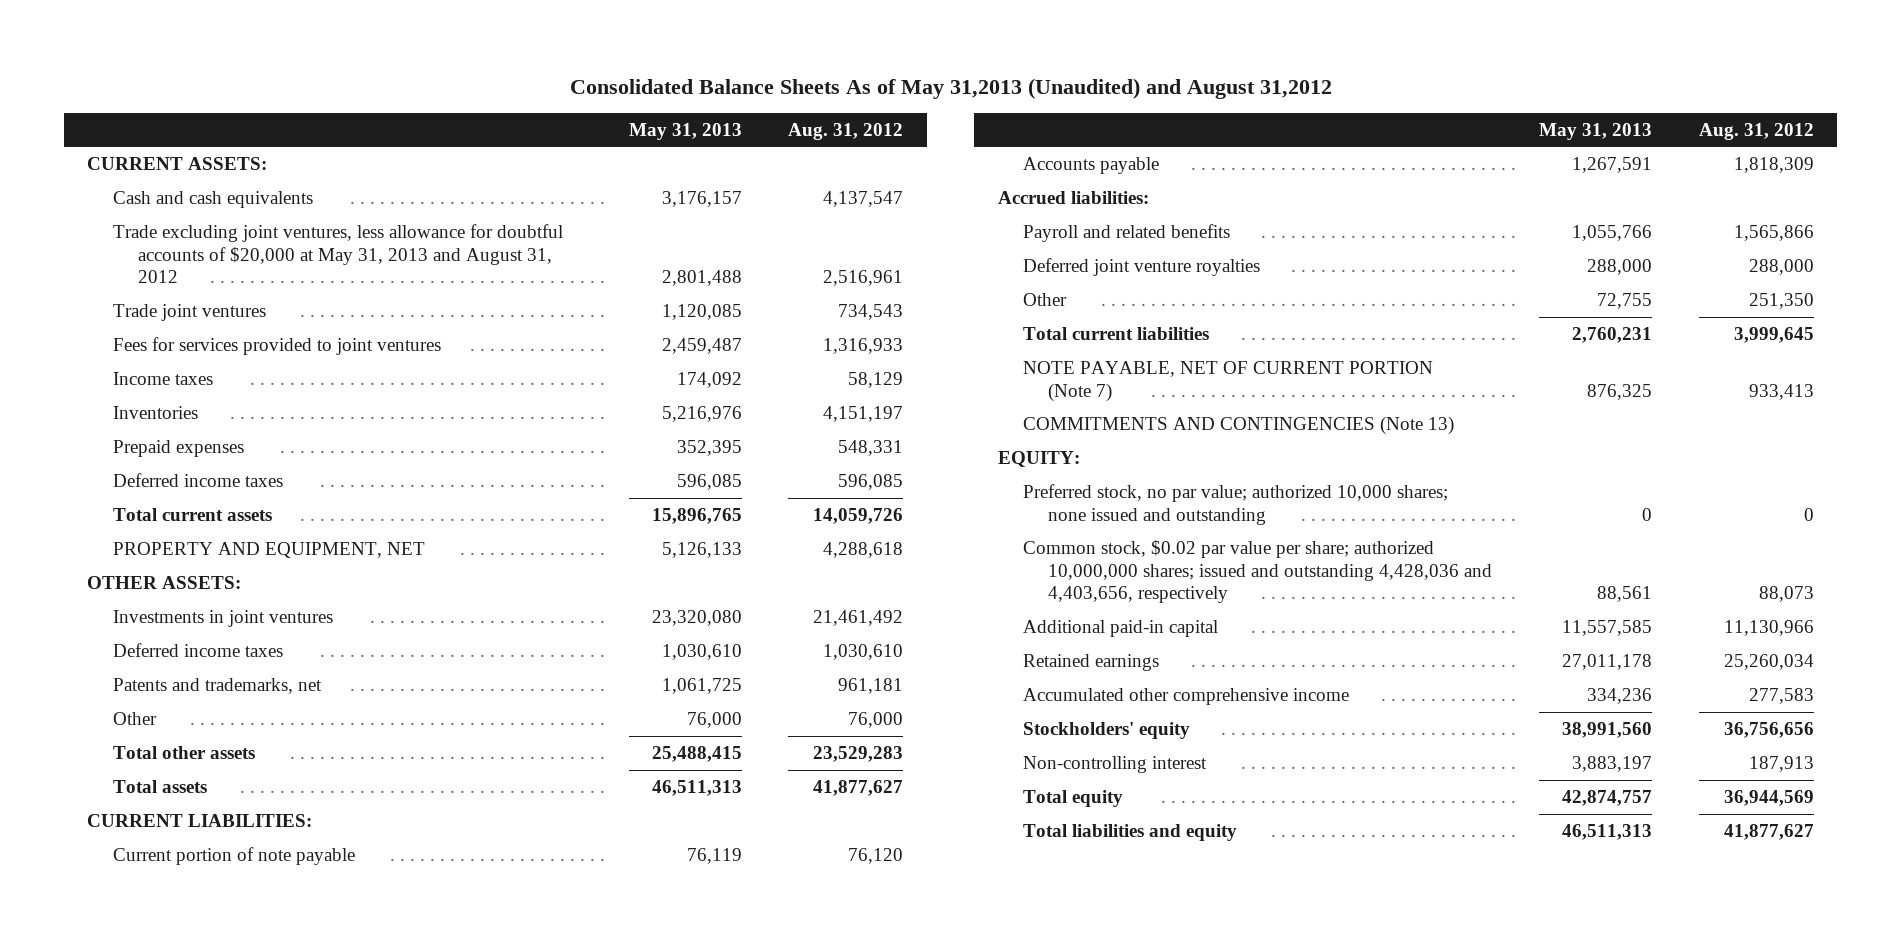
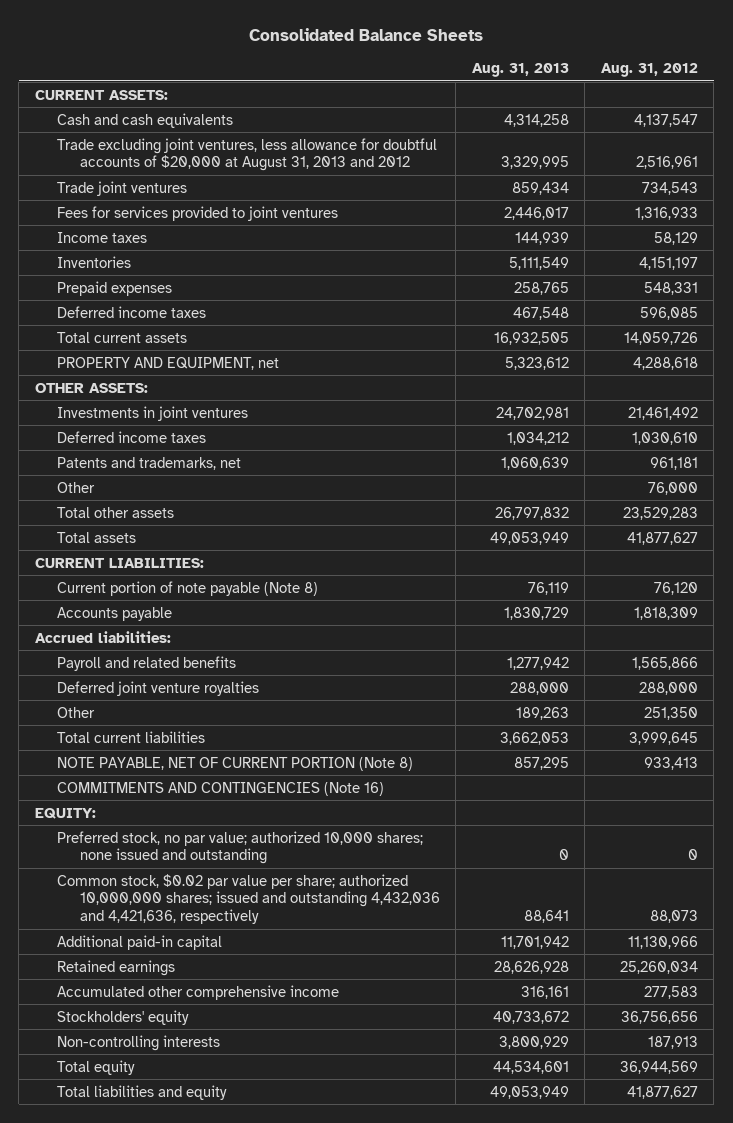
[569,77,1332,99] Consolidated Balance Sheets As of May 31,2013 (Unaudited) and August 31,2012 -> [249,28,484,42] Consolidated Balance Sheets
[628,122,742,140] May 31, 2013 -> none
none -> [471,63,569,78] Aug. 31, 2013
[112,224,563,284] Trade excluding joint ventures, less allowance for doubtful accounts of $20,000 at May 31, 2013 and August 31, 2012 -> [57,137,438,172] Trade excluding joint ventures, less allowance for doubtful accounts of $20,000 at August 31, 2013 and 2012
[112,542,425,559] PROPERTY AND EQUIPMENT, NET -> [57,356,280,370] PROPERTY AND EQUIPMENT, net
[112,847,355,866] Current portion of note payable -> [57,580,319,596] Current portion of note payable (Note 8)
[1022,361,1433,402] NOTE PAYABLE, NET OF CURRENT PORTION (Note 7) -> [57,756,414,771] NOTE PAYABLE, NET OF CURRENT PORTION (Note 8)
[1022,416,1454,436] COMMITMENTS AND CONTINGENCIES (Note 13) -> [57,781,385,796] COMMITMENTS AND CONTINGENCIES (Note 16)
[1022,540,1493,604] Common stock, $0.02 par value per share; authorized 10,000,000 shares; issued and outstanding 4,428,036 and 4,403,656, respectively -> [57,873,440,925] Common stock, $0.02 par value per share; authorized 10,000,000 shares; issued and outstanding 4,432,036 and 4,421,636, respectively
[1022,756,1207,774] Non-controlling interest -> [57,1034,221,1051] Non-controlling interests

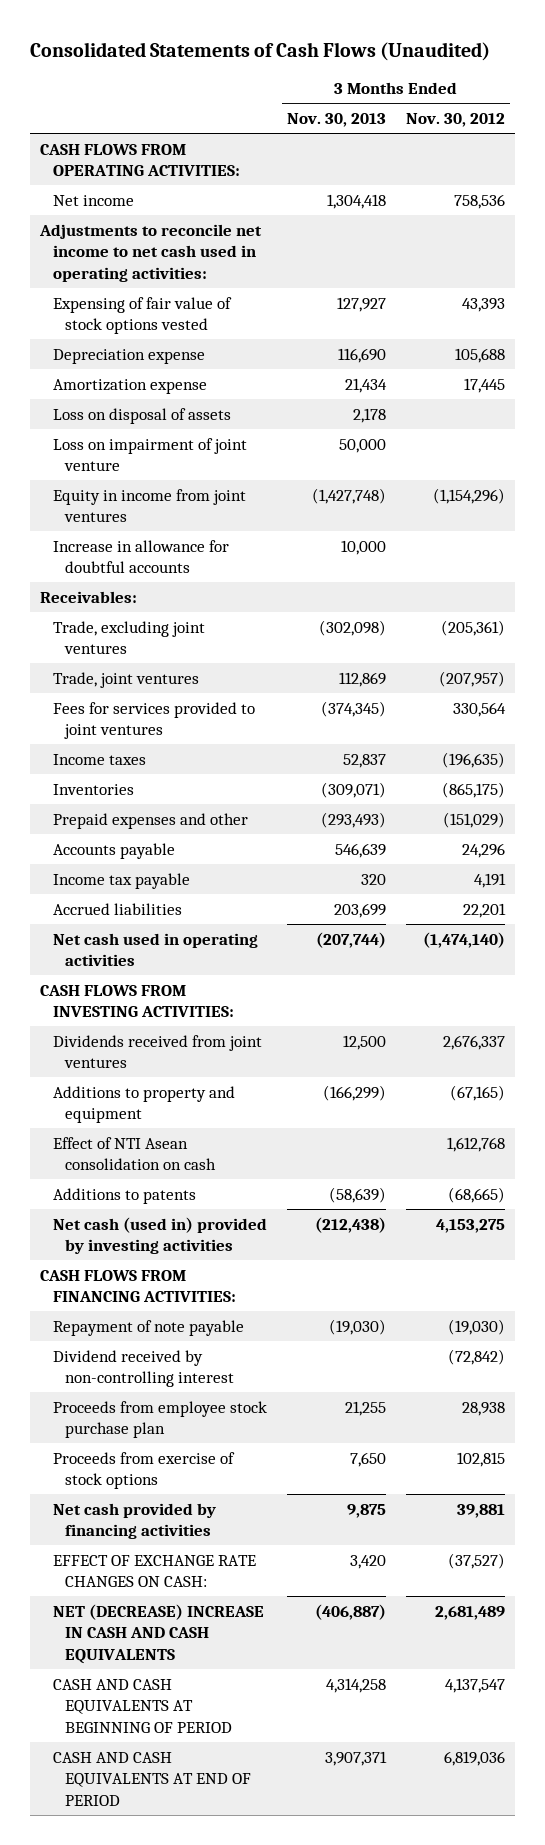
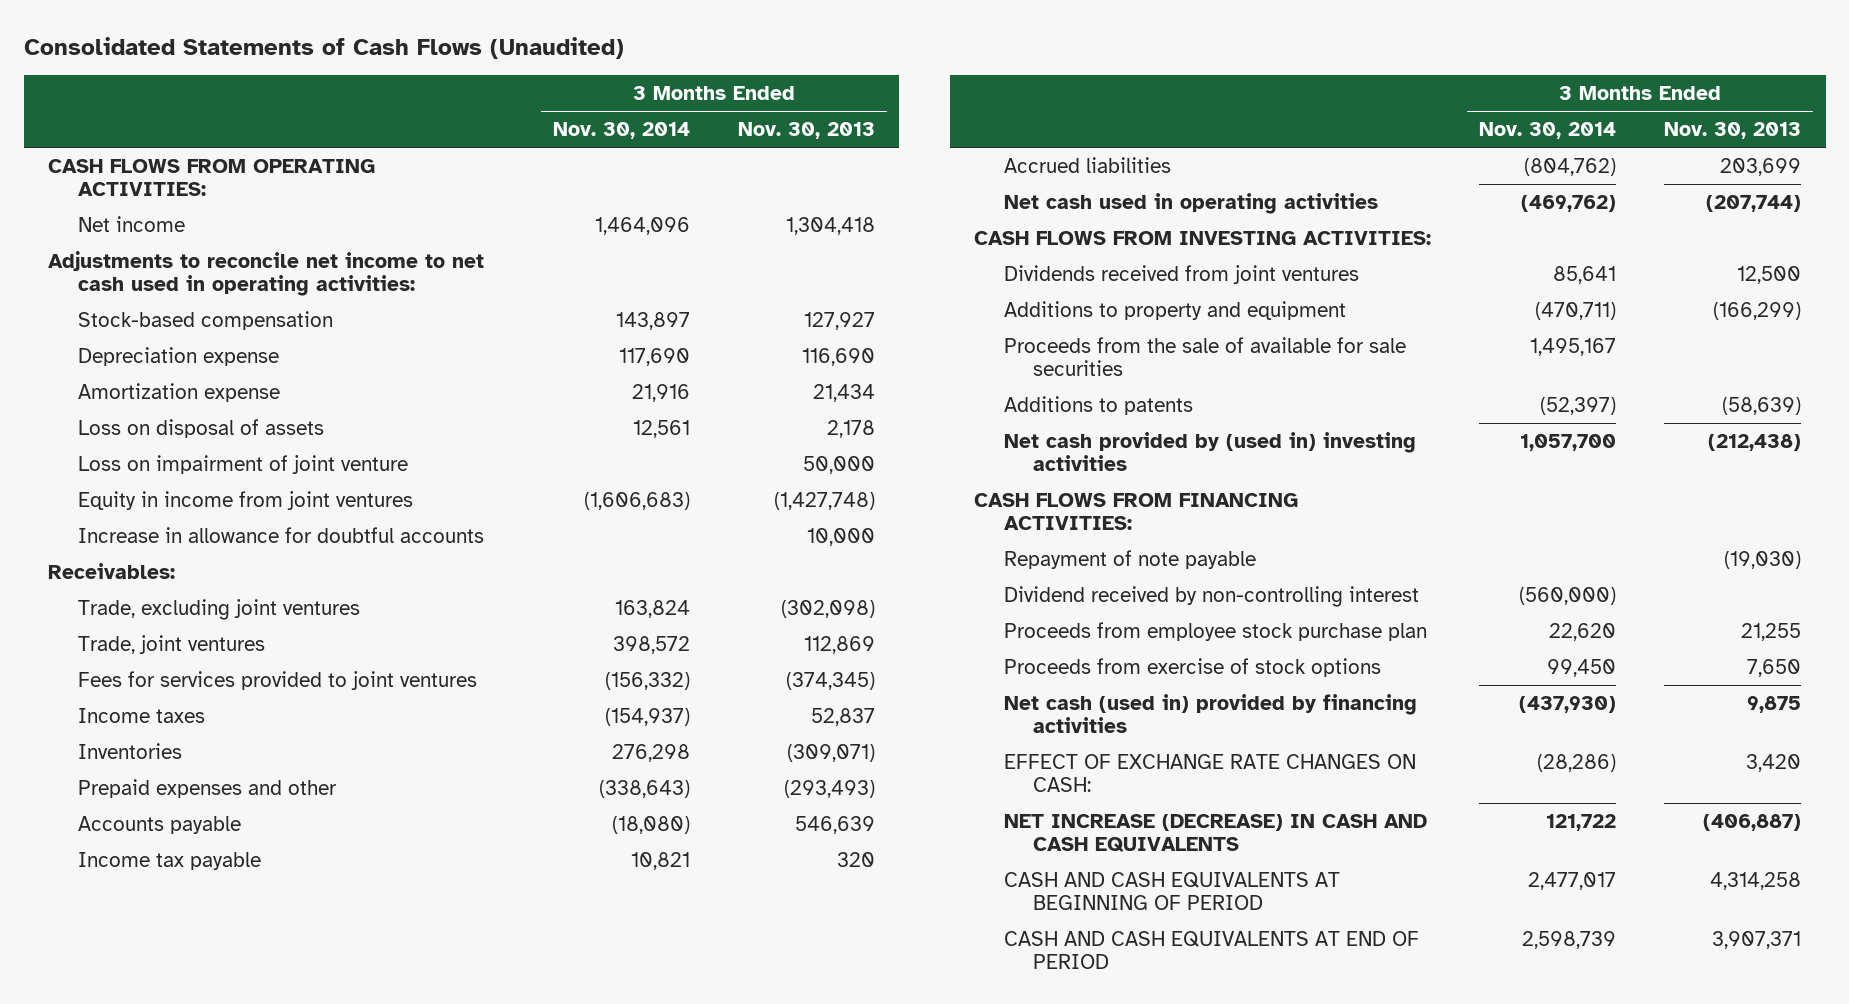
[405,113,505,128] Nov. 30, 2012 -> none
none -> [553,122,691,140] Nov. 30, 2014
[52,296,232,335] Expensing of fair value of stock options vested -> [77,310,333,330] Stock-based compensation
[52,1136,217,1171] Effect of NTI Asean consolidation on cash -> none
none -> [1003,336,1406,377] Proceeds from the sale of available for sale securities
[52,1216,267,1255] Net cash (used in) provided by investing activities -> [1003,431,1416,472] Net cash provided by (used in) investing activities
[52,1502,216,1540] Net cash provided by financing activities -> [1003,693,1417,734] Net cash (used in) provided by financing activities
[52,1603,264,1664] NET (DECREASE) INCREASE IN CASH AND CASH EQUIVALENTS -> [1003,813,1427,853] NET INCREASE (DECREASE) IN CASH AND CASH EQUIVALENTS

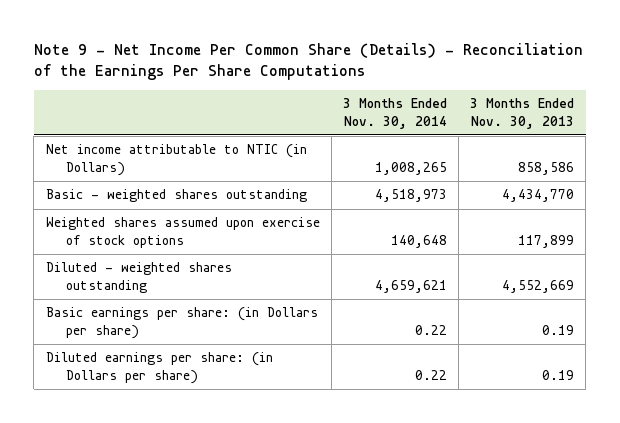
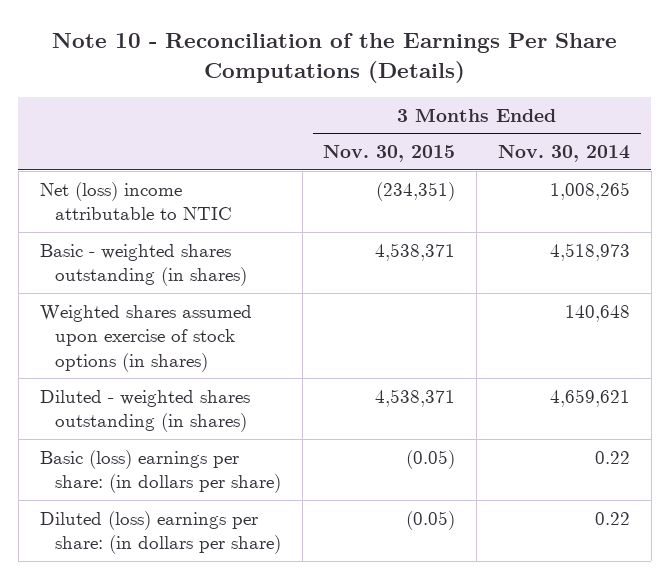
[33,43,583,81] Note 9 - Net Income Per Common Share (Details) - Reconciliation of the Earnings Per Share Computations -> [51,33,617,83] Note 10 - Reconciliation of the Earnings Per Share Computations (Details)
[470,98,575,129] 3 Months Ended Nov. 30, 2013 -> none
none -> [323,145,456,163] Nov. 30, 2015
[45,144,307,176] Net income attributable to NTIC (in Dollars) -> [39,181,232,221] Net (loss) income attributable to NTIC
[45,189,307,203] Basic - weighted shares outstanding -> [39,243,247,287] Basic - weighted shares outstanding (in shares)
[45,217,320,248] Weighted shares assumed upon exercise of stock options -> [39,304,252,372] Weighted shares assumed upon exercise of stock options (in shares)
[45,262,232,293] Diluted - weighted shares outstanding -> [39,389,250,433] Diluted - weighted shares outstanding (in shares)
[45,307,318,339] Basic earnings per share: (in Dollars per share) -> [39,449,281,494] Basic (loss) earnings per share: (in dollars per share)
[45,352,273,384] Diluted earnings per share: (in Dollars per share) -> [39,510,281,555] Diluted (loss) earnings per share: (in dollars per share)

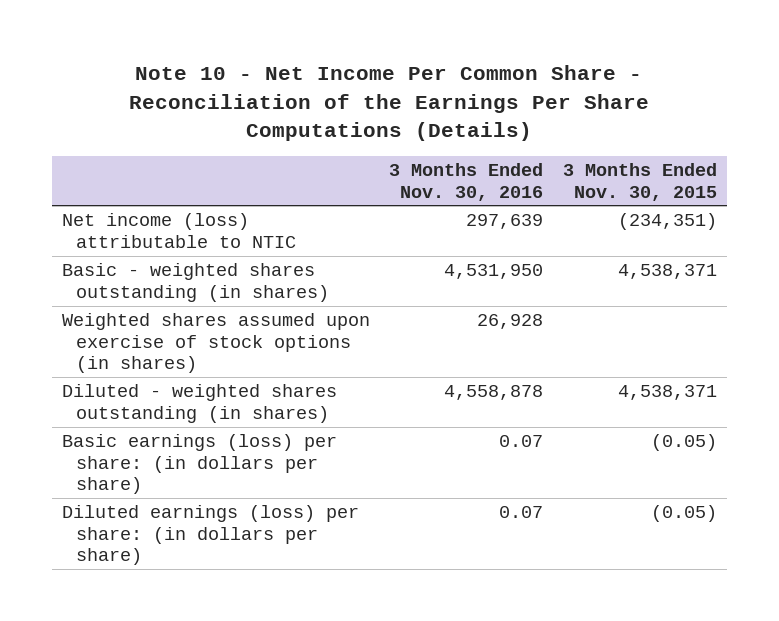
[51,33,617,83] Note 10 - Reconciliation of the Earnings Per Share Computations (Details) -> [129,65,650,142] Note 10 - Net Income Per Common Share - Reconciliation of the Earnings Per Share Computations (Details)
[498,145,631,163] Nov. 30, 2014 -> none
none -> [389,163,544,201] 3 Months Ended Nov. 30, 2016
[39,181,232,221] Net (loss) income attributable to NTIC -> [61,213,297,248] Net income (loss) attributable to NTIC
[39,449,281,494] Basic (loss) earnings per share: (in dollars per share) -> [61,434,337,495] Basic earnings (loss) per share: (in dollars per share)
[39,510,281,555] Diluted (loss) earnings per share: (in dollars per share) -> [61,505,359,566] Diluted earnings (loss) per share: (in dollars per share)

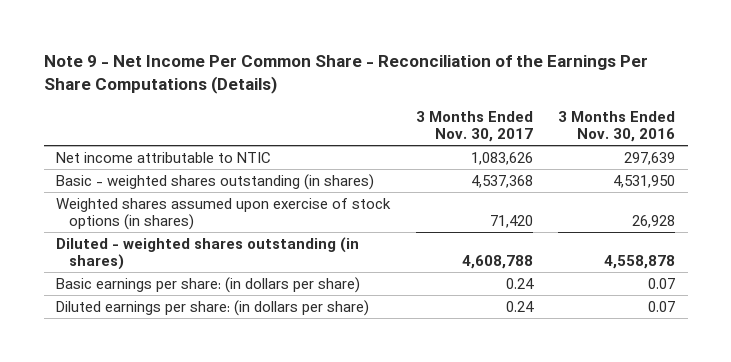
[129,65,650,142] Note 10 - Net Income Per Common Share - Reconciliation of the Earnings Per Share Computations (Details) -> [43,54,648,94] Note 9 - Net Income Per Common Share - Reconciliation of the Earnings Per Share Computations (Details)
[563,163,718,201] 3 Months Ended Nov. 30, 2015 -> none
none -> [415,110,533,143] 3 Months Ended Nov. 30, 2017
[61,213,297,248] Net income (loss) attributable to NTIC -> [56,151,272,163] Net income attributable to NTIC
[61,434,337,495] Basic earnings (loss) per share: (in dollars per share) -> [56,276,361,293] Basic earnings per share: (in dollars per share)
[61,505,359,566] Diluted earnings (loss) per share: (in dollars per share) -> [56,299,370,316] Diluted earnings per share: (in dollars per share)

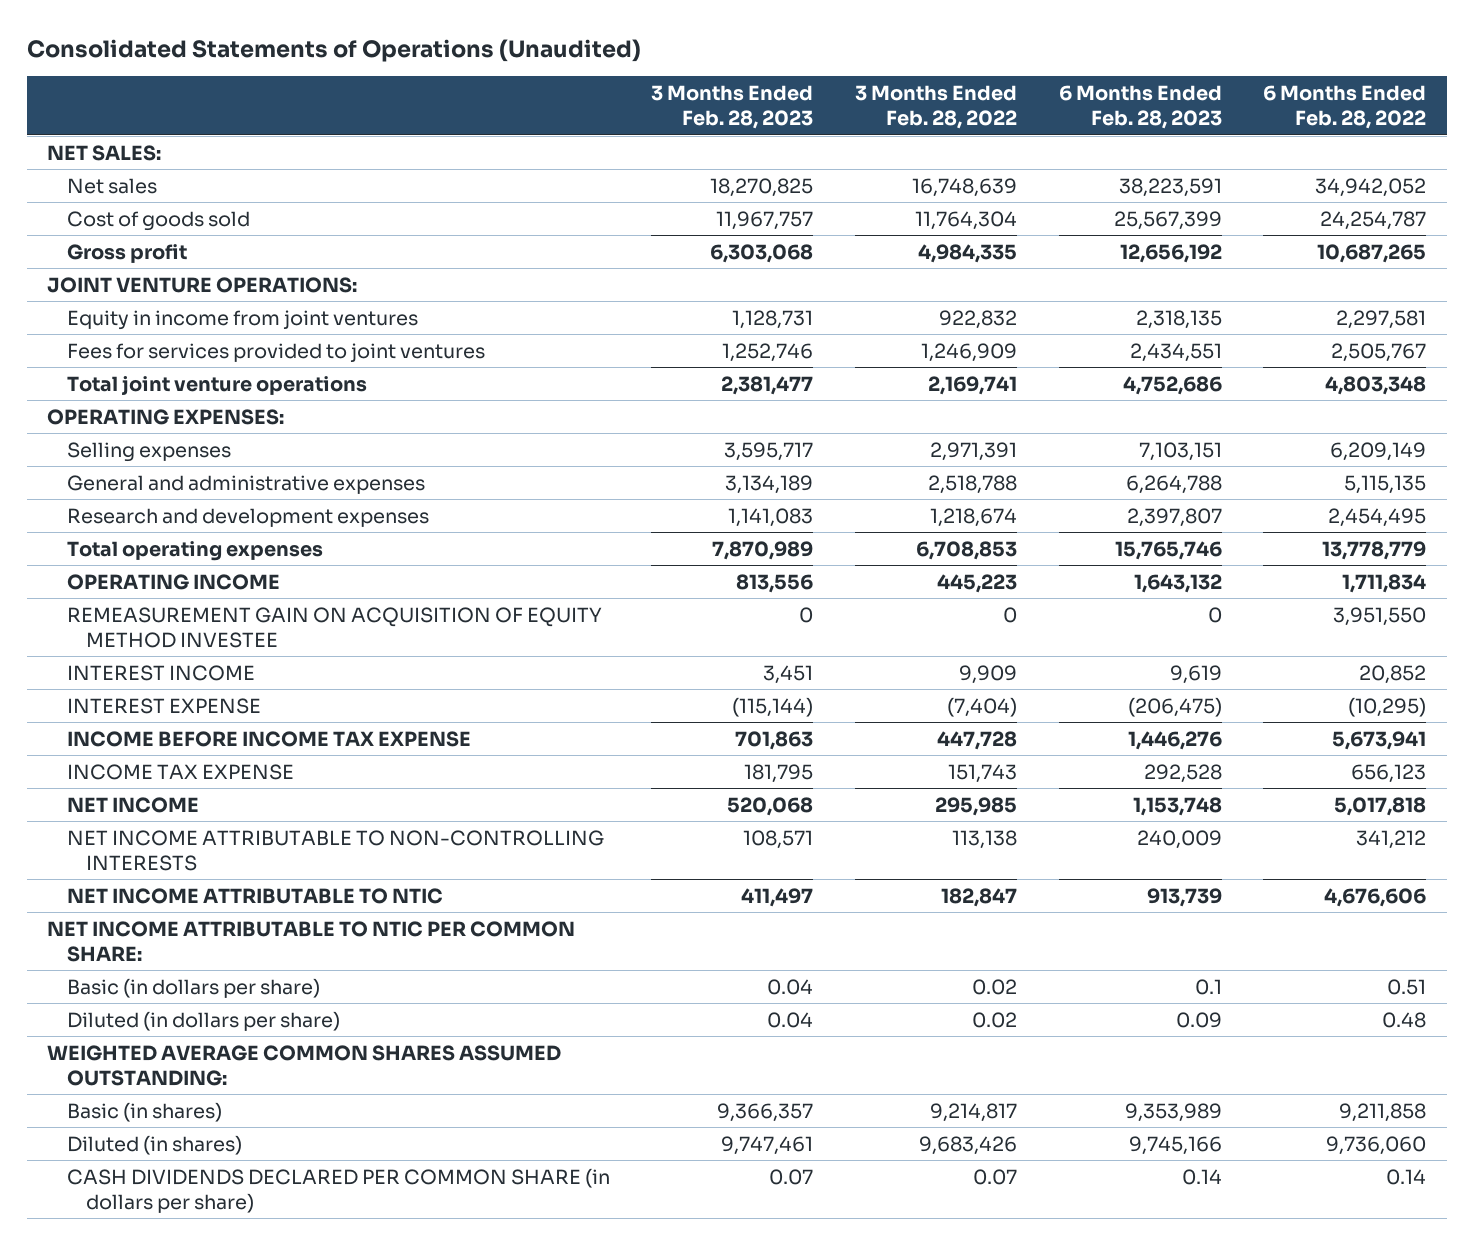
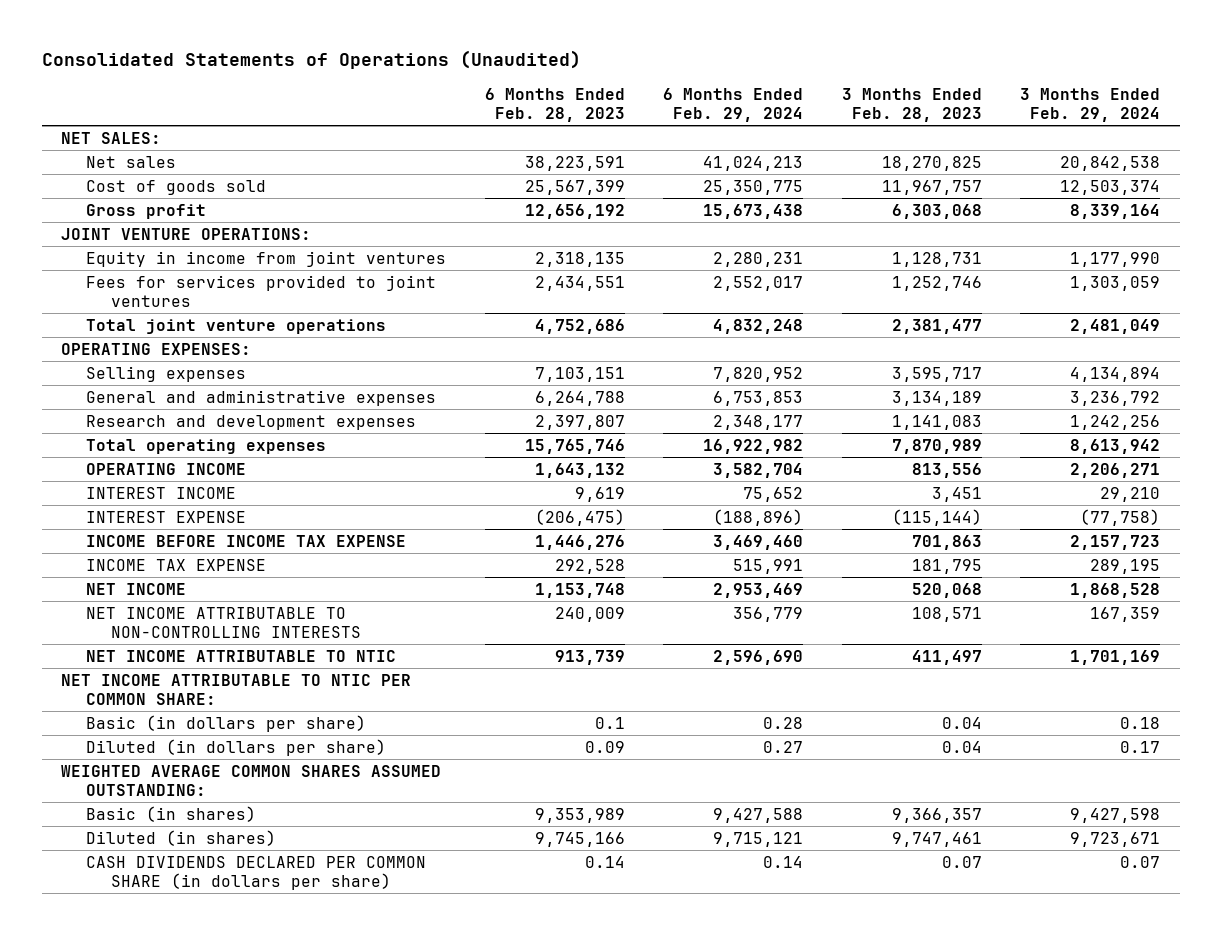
[855,85,1018,130] 3 Months Ended Feb. 28, 2022 -> none
[1263,85,1427,130] 6 Months Ended Feb. 28, 2022 -> none
none -> [663,87,804,122] 6 Months Ended Feb. 29, 2024
none -> [1020,87,1161,122] 3 Months Ended Feb. 29, 2024
[66,606,602,648] REMEASUREMENT GAIN ON ACQUISITION OF EQUITY METHOD INVESTEE -> none

